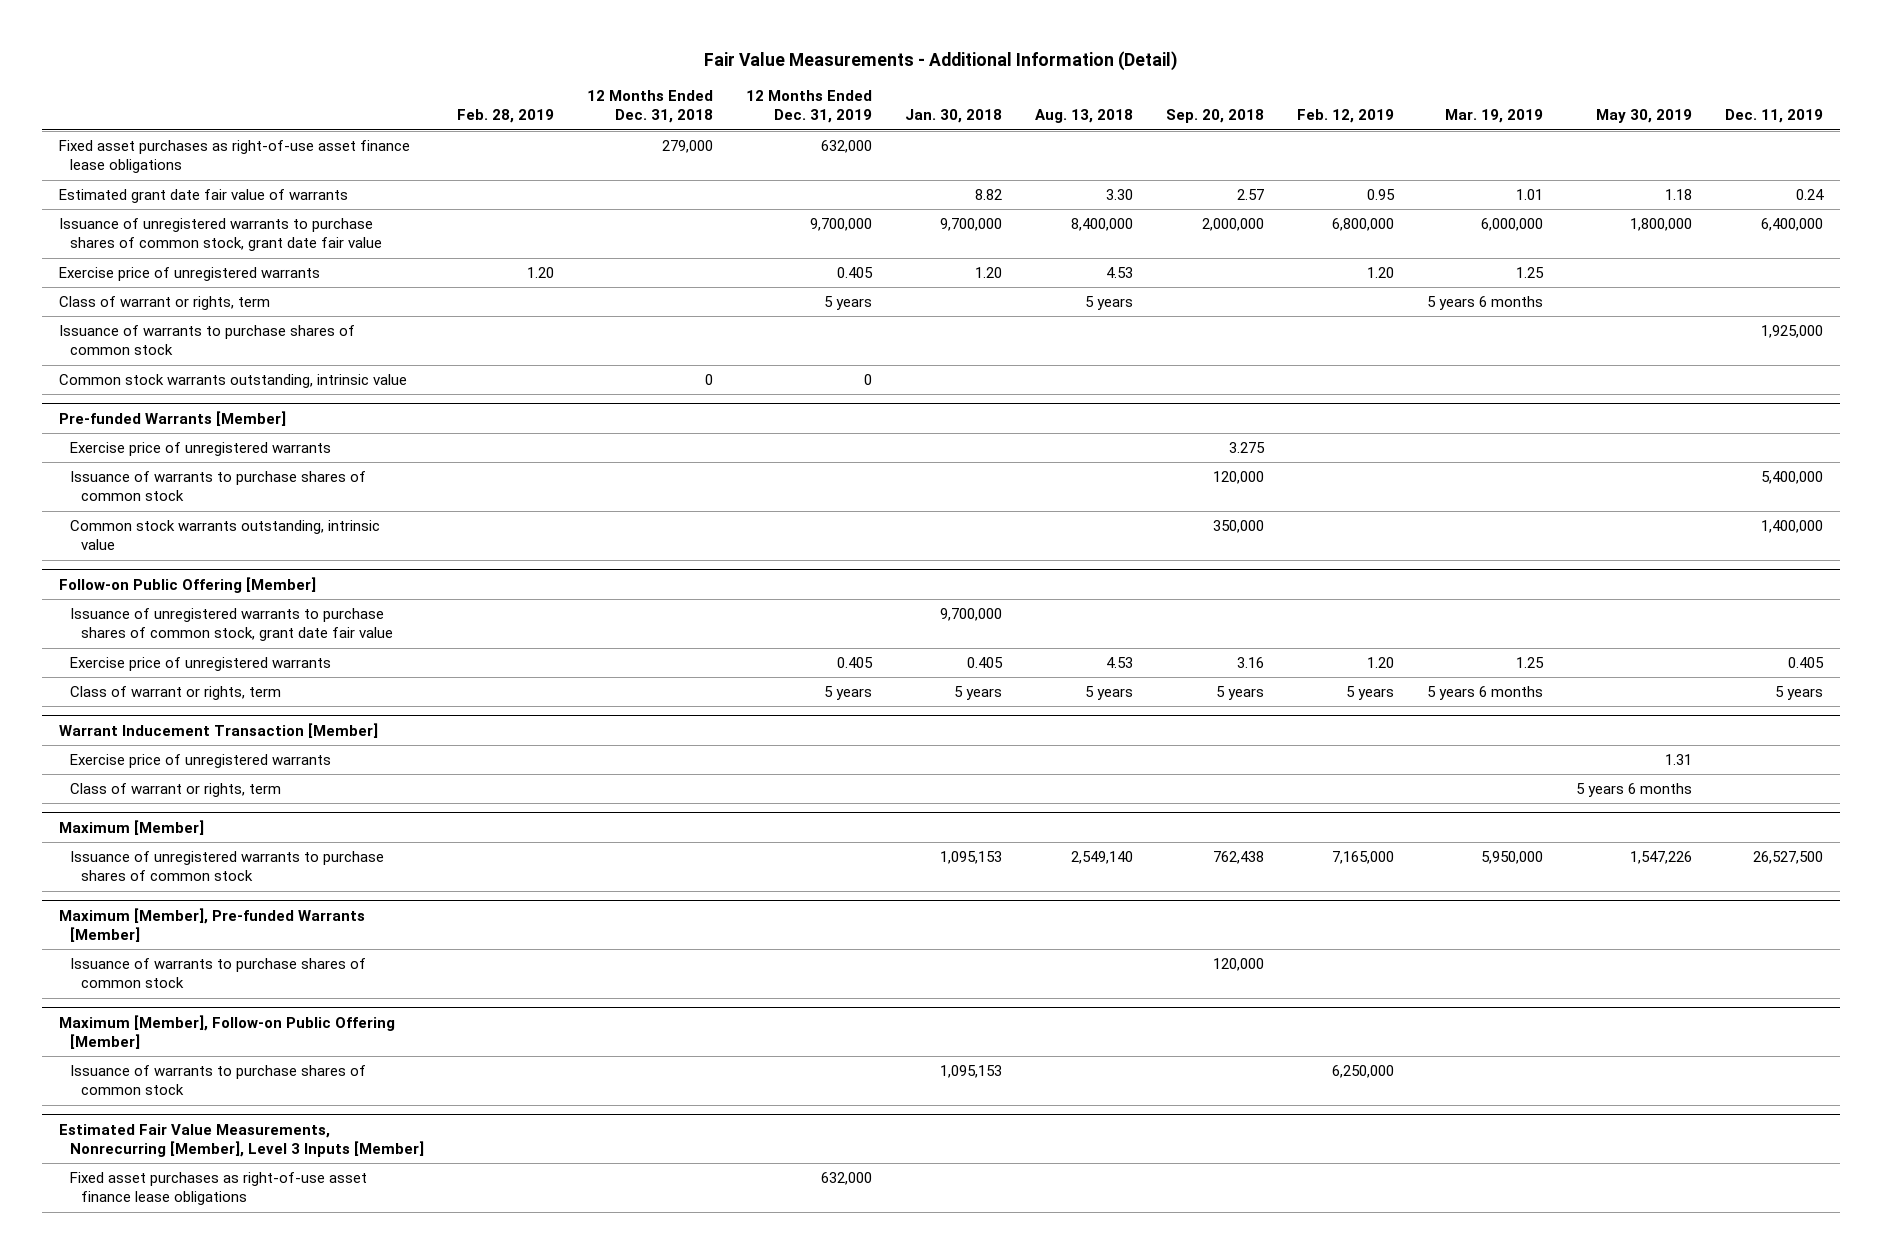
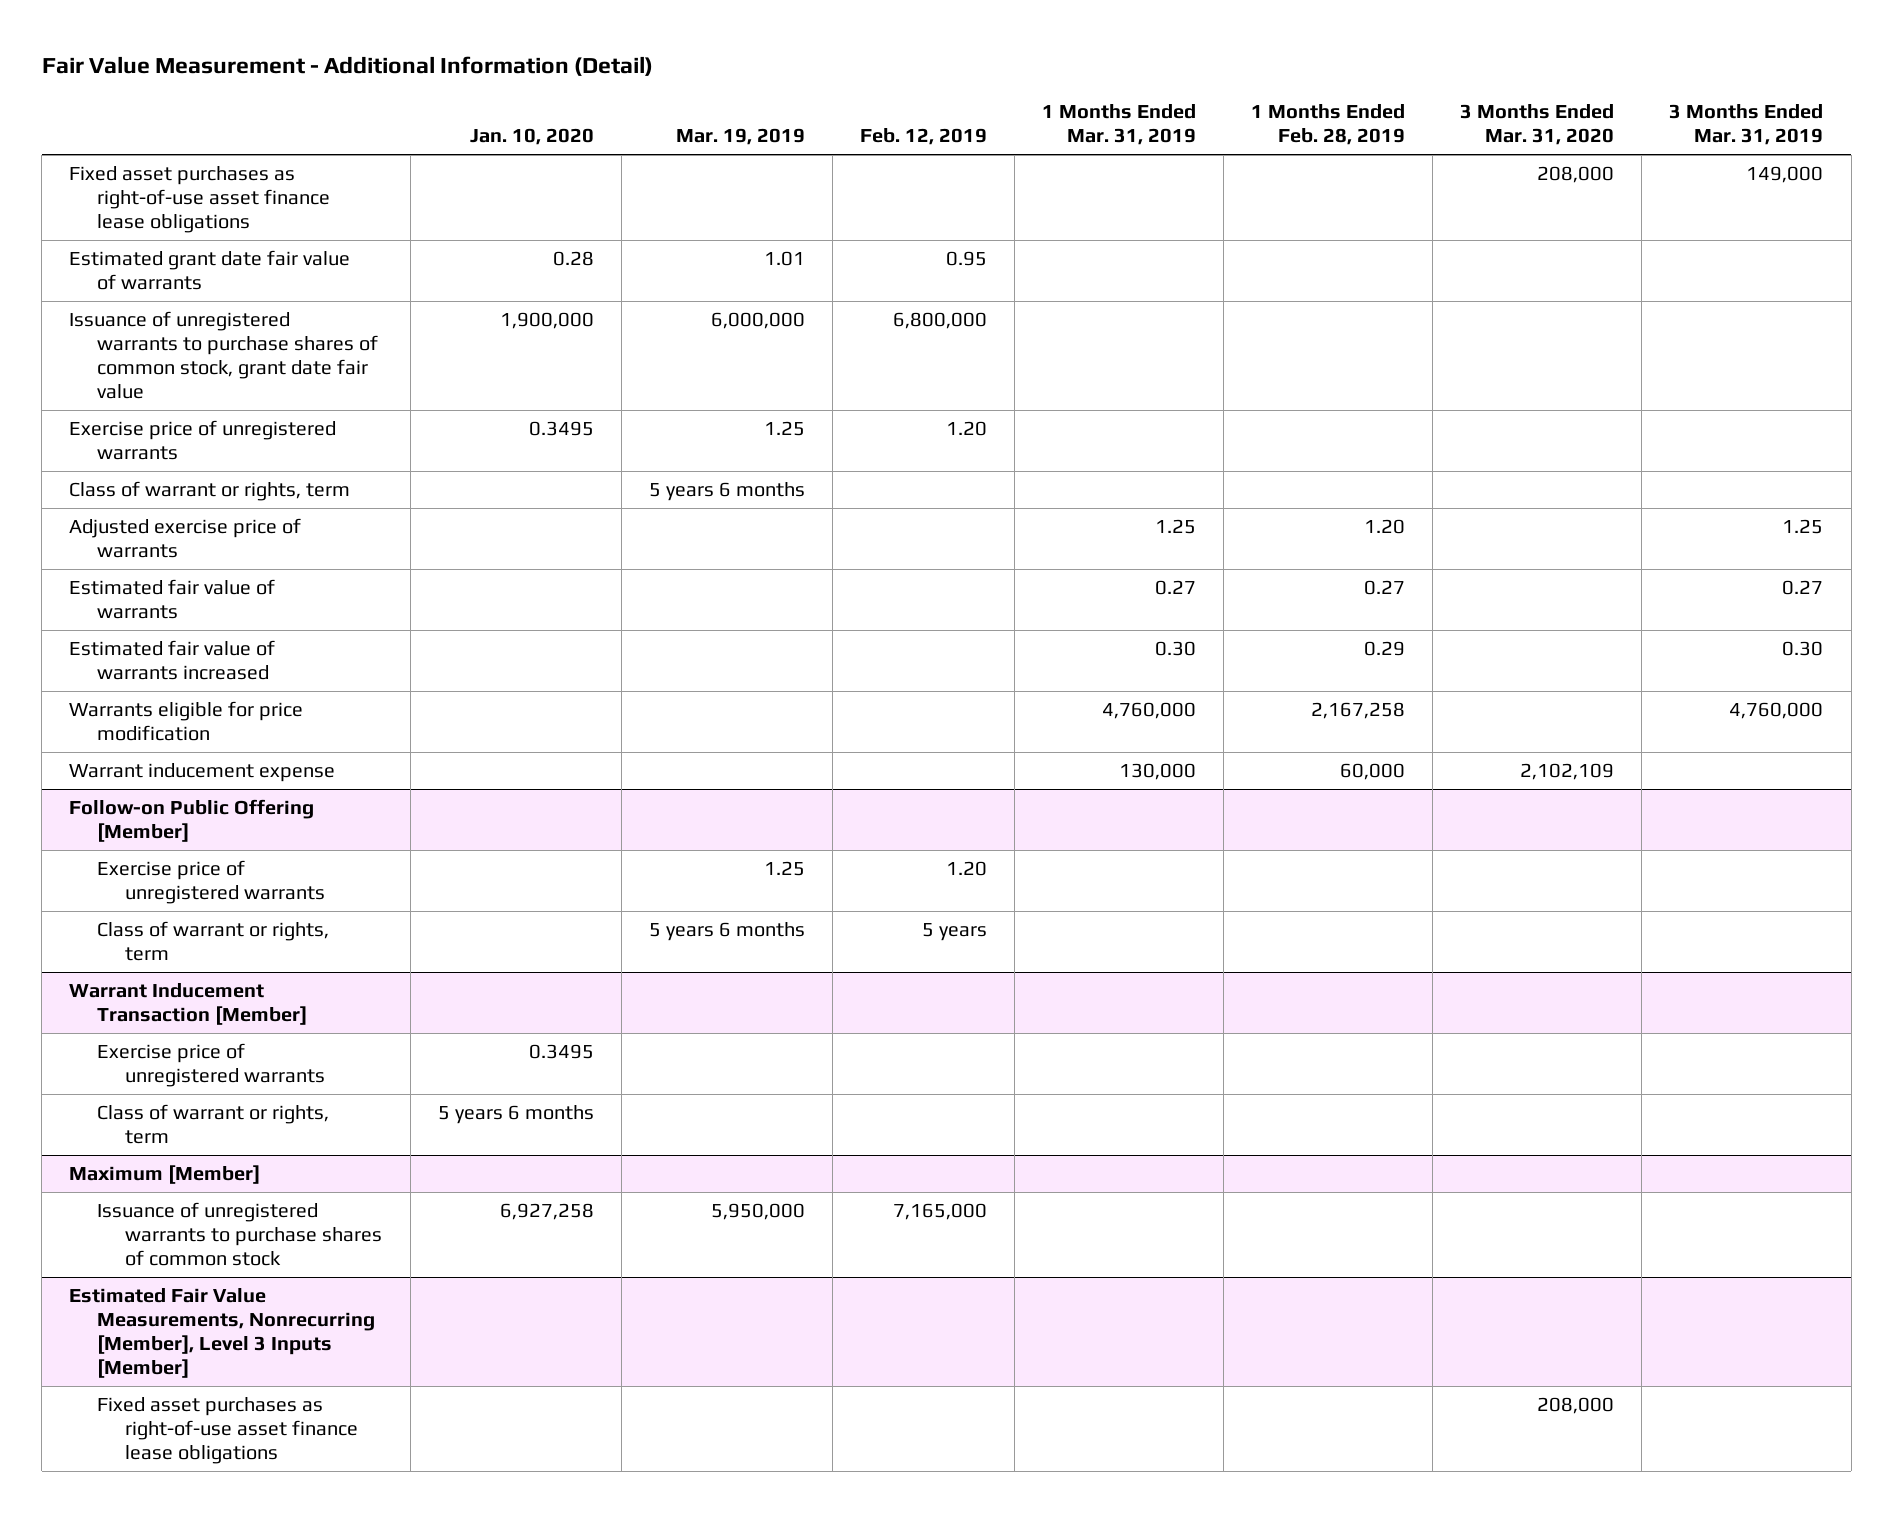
[703,50,1177,71] Fair Value Measurements - Additional Information (Detail) -> [41,55,653,76] Fair Value Measurement - Additional Information (Detail)
[456,109,554,124] Feb. 28, 2019 -> none
[586,89,713,124] 12 Months Ended Dec. 31, 2018 -> none
[745,89,872,124] 12 Months Ended Dec. 31, 2019 -> none
[904,109,1002,124] Jan. 30, 2018 -> none
[1034,109,1133,124] Aug. 13, 2018 -> none
[1166,109,1265,124] Sep. 20, 2018 -> none
[1596,109,1693,124] May 30, 2019 -> none
[1725,109,1824,124] Dec. 11, 2019 -> none
none -> [469,128,594,146] Jan. 10, 2020
none -> [1042,104,1197,146] 1 Months Ended Mar. 31, 2019
none -> [1251,104,1406,146] 1 Months Ended Feb. 28, 2019
none -> [1460,104,1615,146] 3 Months Ended Mar. 31, 2020
none -> [1669,104,1824,146] 3 Months Ended Mar. 31, 2019
[58,324,355,356] Issuance of warrants to purchase shares of common stock -> none
[58,373,407,388] Common stock warrants outstanding, intrinsic value -> none
[58,410,286,426] Pre-funded Warrants [Member] -> none
[69,441,331,456] Exercise price of unregistered warrants -> none
[69,470,366,502] Issuance of warrants to purchase shares of common stock -> none
[69,519,380,551] Common stock warrants outstanding, intrinsic value -> none
none -> [69,518,302,558] Adjusted exercise price of warrants
none -> [69,579,276,619] Estimated fair value of warrants
none -> [69,640,276,680] Estimated fair value of warrants increased
none -> [69,701,304,741] Warrants eligible for price modification
none -> [69,763,336,783] Warrant inducement expense
[69,607,393,642] Issuance of unregistered warrants to purchase shares of common stock, grant date fair value -> none
[58,907,365,943] Maximum [Member], Pre-funded Warrants [Member] -> none
[69,957,366,989] Issuance of warrants to purchase shares of common stock -> none
[58,1014,395,1050] Maximum [Member], Follow-on Public Offering [Member] -> none
[69,1064,366,1096] Issuance of warrants to purchase shares of common stock -> none

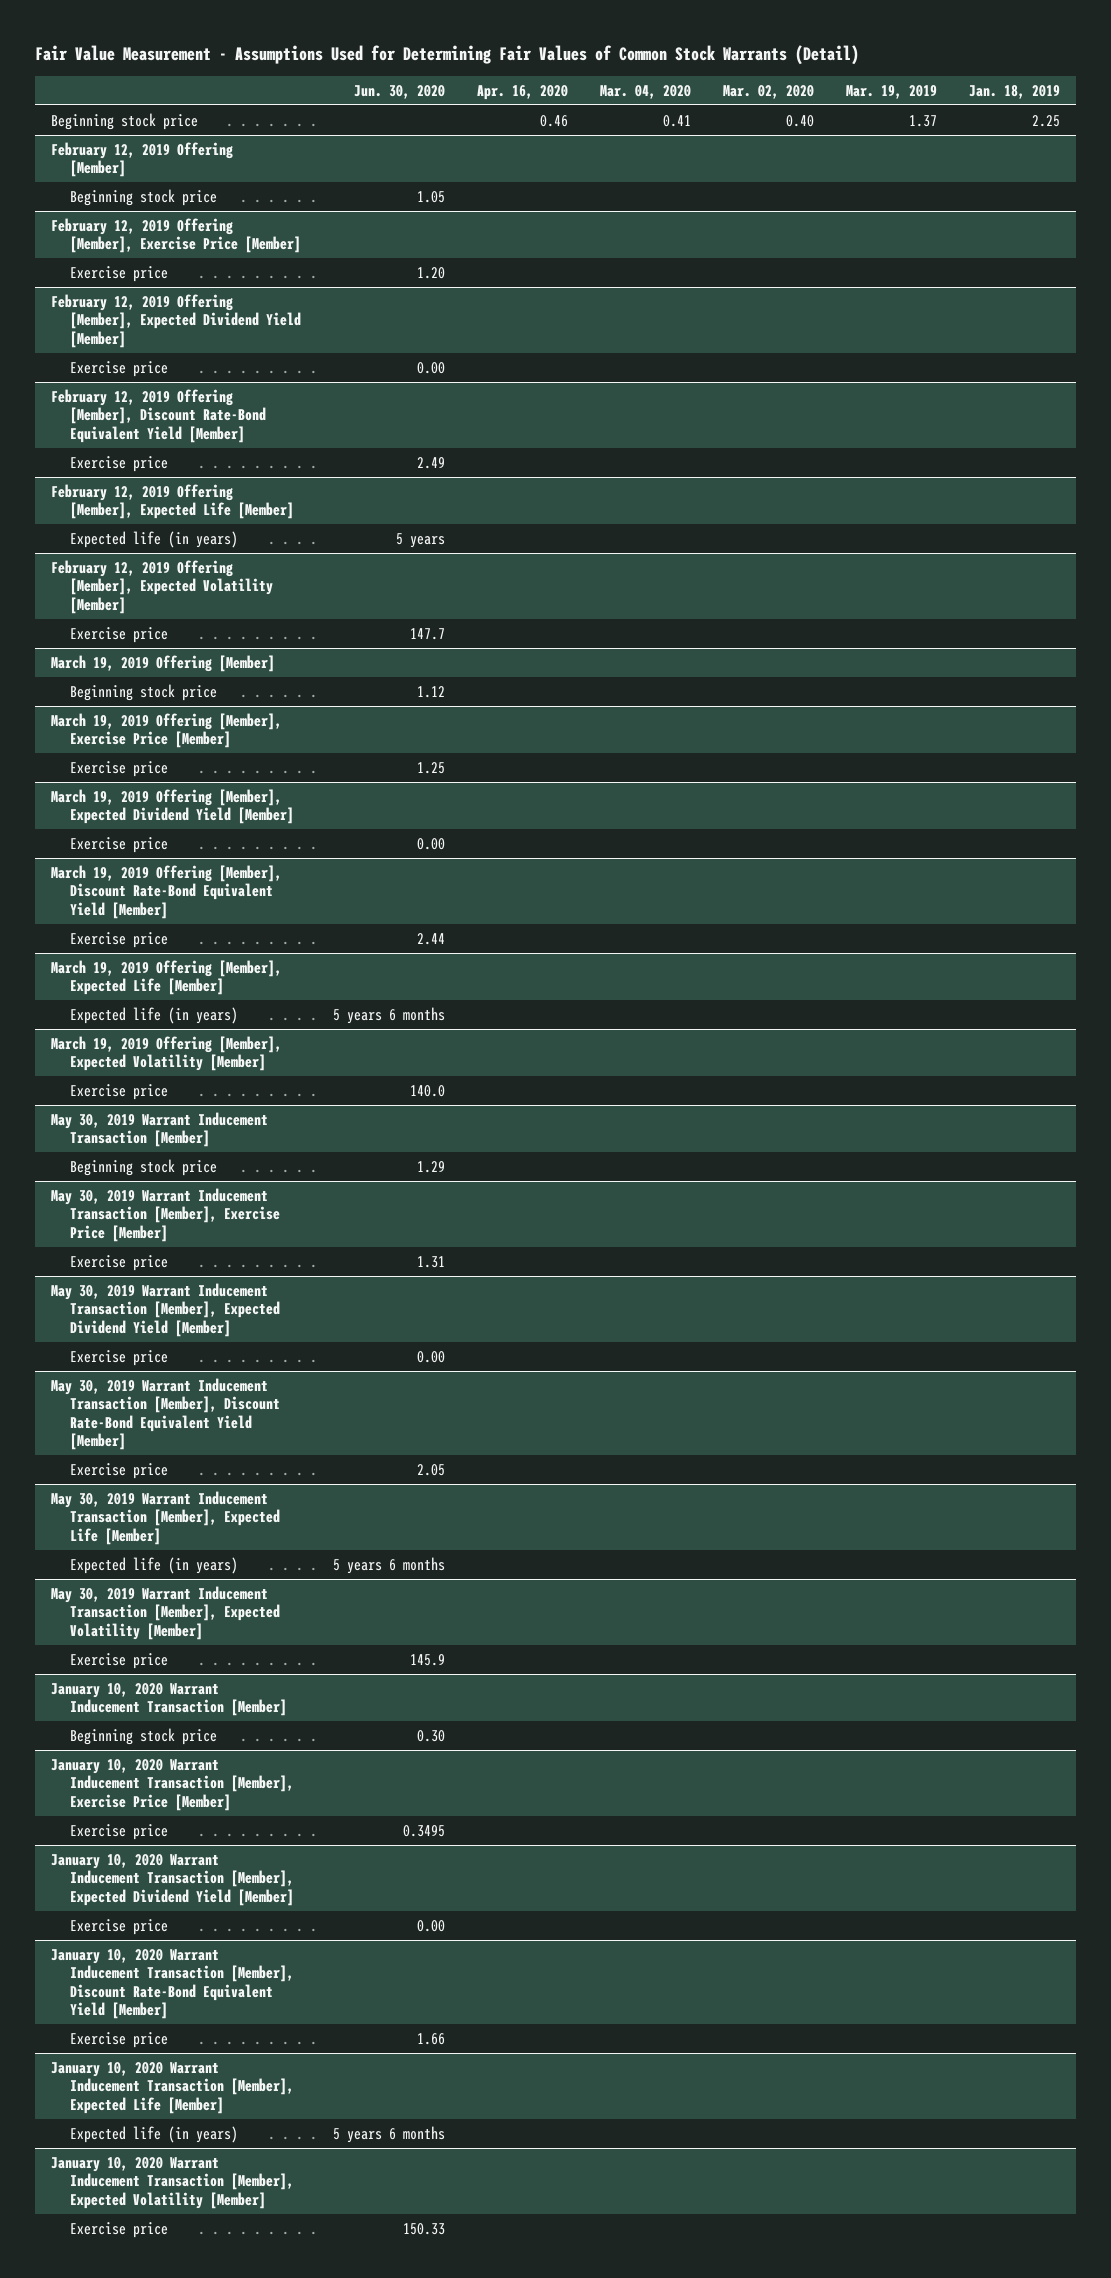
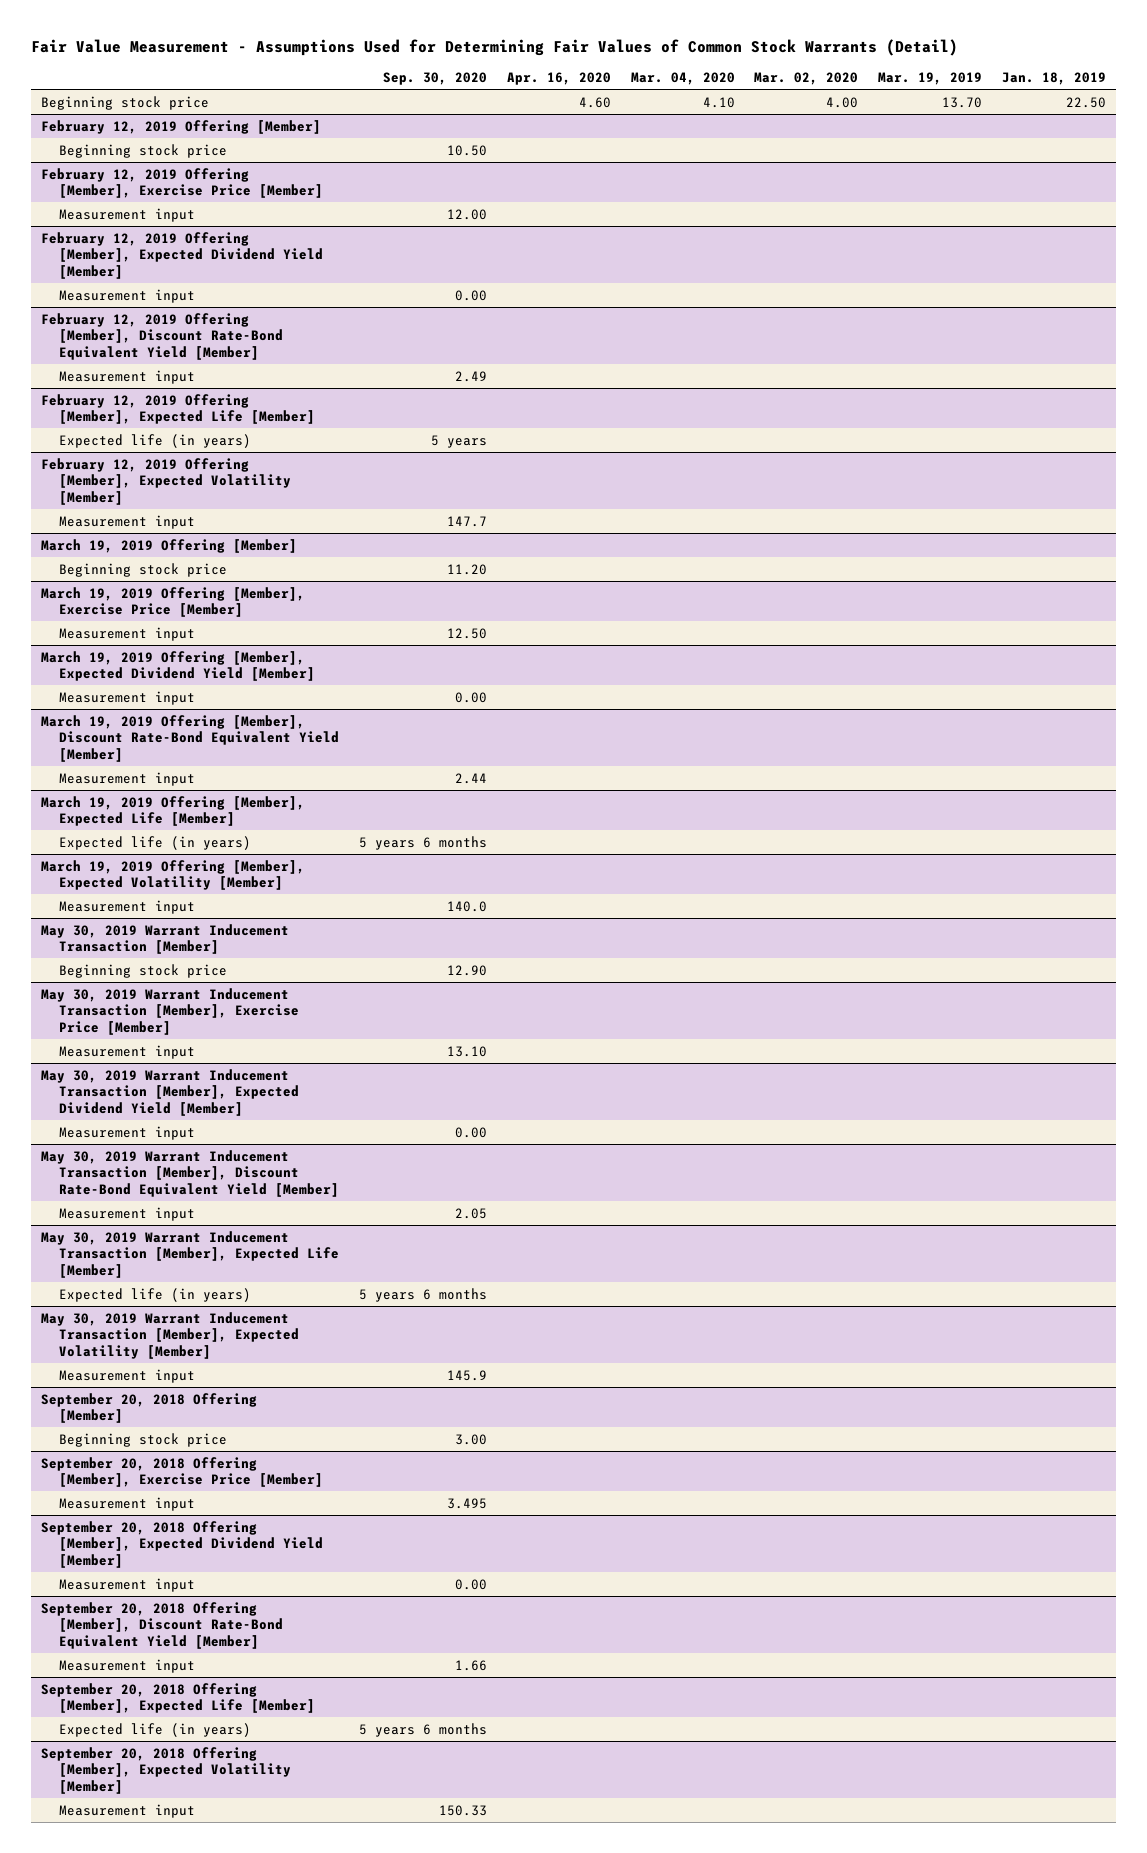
[354,84,446,99] Jun. 30, 2020 -> none
none -> [382,72,487,86] Sep. 30, 2020
[539,115,568,128] 0.46 -> [578,96,611,108] 4.60
[662,115,691,128] 0.41 -> [702,96,735,108] 4.10
[785,115,814,128] 0.40 -> [826,96,859,108] 4.00
[908,115,937,128] 1.37 -> [942,96,983,108] 13.70
[1031,115,1060,128] 2.25 -> [1065,96,1106,108] 22.50
[70,266,169,283] Exercise price -> [59,207,196,222] Measurement input
[70,361,169,378] Exercise price -> [59,288,196,303] Measurement input
[70,456,169,473] Exercise price -> [59,369,196,384] Measurement input
[70,627,169,644] Exercise price -> [59,514,196,529] Measurement input
[70,761,169,778] Exercise price -> [59,626,196,641] Measurement input
[70,837,169,854] Exercise price -> [59,690,196,705] Measurement input
[70,932,169,949] Exercise price -> [59,771,196,786] Measurement input
[70,1084,169,1101] Exercise price -> [59,899,196,914] Measurement input
[70,1255,169,1272] Exercise price -> [59,1044,196,1059] Measurement input
[70,1350,169,1367] Exercise price -> [59,1125,196,1140] Measurement input
[70,1463,169,1480] Exercise price -> [59,1206,196,1221] Measurement input
[51,1683,288,1717] January 10, 2020 Warrant Inducement Transaction [Member] -> none
[70,1728,218,1746] Beginning stock price -> none
[51,1759,295,1811] January 10, 2020 Warrant Inducement Transaction [Member], Exercise Price [Member] -> none
[70,1824,169,1841] Exercise price -> none
[51,1854,295,1906] January 10, 2020 Warrant Inducement Transaction [Member], Expected Dividend Yield [Member] -> none
[70,1919,169,1936] Exercise price -> none
[51,1949,295,2019] January 10, 2020 Warrant Inducement Transaction [Member], Discount Rate-Bond Equivalent Yield [Member] -> none
[70,2032,169,2049] Exercise price -> none
[51,2062,295,2114] January 10, 2020 Warrant Inducement Transaction [Member], Expected Life [Member] -> none
[70,2126,239,2144] Expected life (in years) -> none
[51,2157,295,2209] January 10, 2020 Warrant Inducement Transaction [Member], Expected Volatility [Member] -> none
[70,2222,169,2239] Exercise price -> none
[70,1653,169,1670] Exercise price -> [59,1368,196,1383] Measurement input
none -> [40,1392,257,1424] September 20, 2018 Offering [Member]
none -> [59,1432,228,1447] Beginning stock price
none -> [40,1456,324,1488] September 20, 2018 Offering [Member], Exercise Price [Member]
none -> [59,1496,196,1511] Measurement input
none -> [40,1520,324,1568] September 20, 2018 Offering [Member], Expected Dividend Yield [Member]
none -> [59,1577,196,1592] Measurement input
none -> [40,1601,284,1649] September 20, 2018 Offering [Member], Discount Rate-Bond Equivalent Yield [Member]
none -> [59,1658,196,1673] Measurement input
none -> [40,1682,316,1714] September 20, 2018 Offering [Member], Expected Life [Member]
none -> [59,1722,252,1737] Expected life (in years)
none -> [40,1746,292,1794] September 20, 2018 Offering [Member], Expected Volatility [Member]
none -> [59,1803,196,1818] Measurement input

